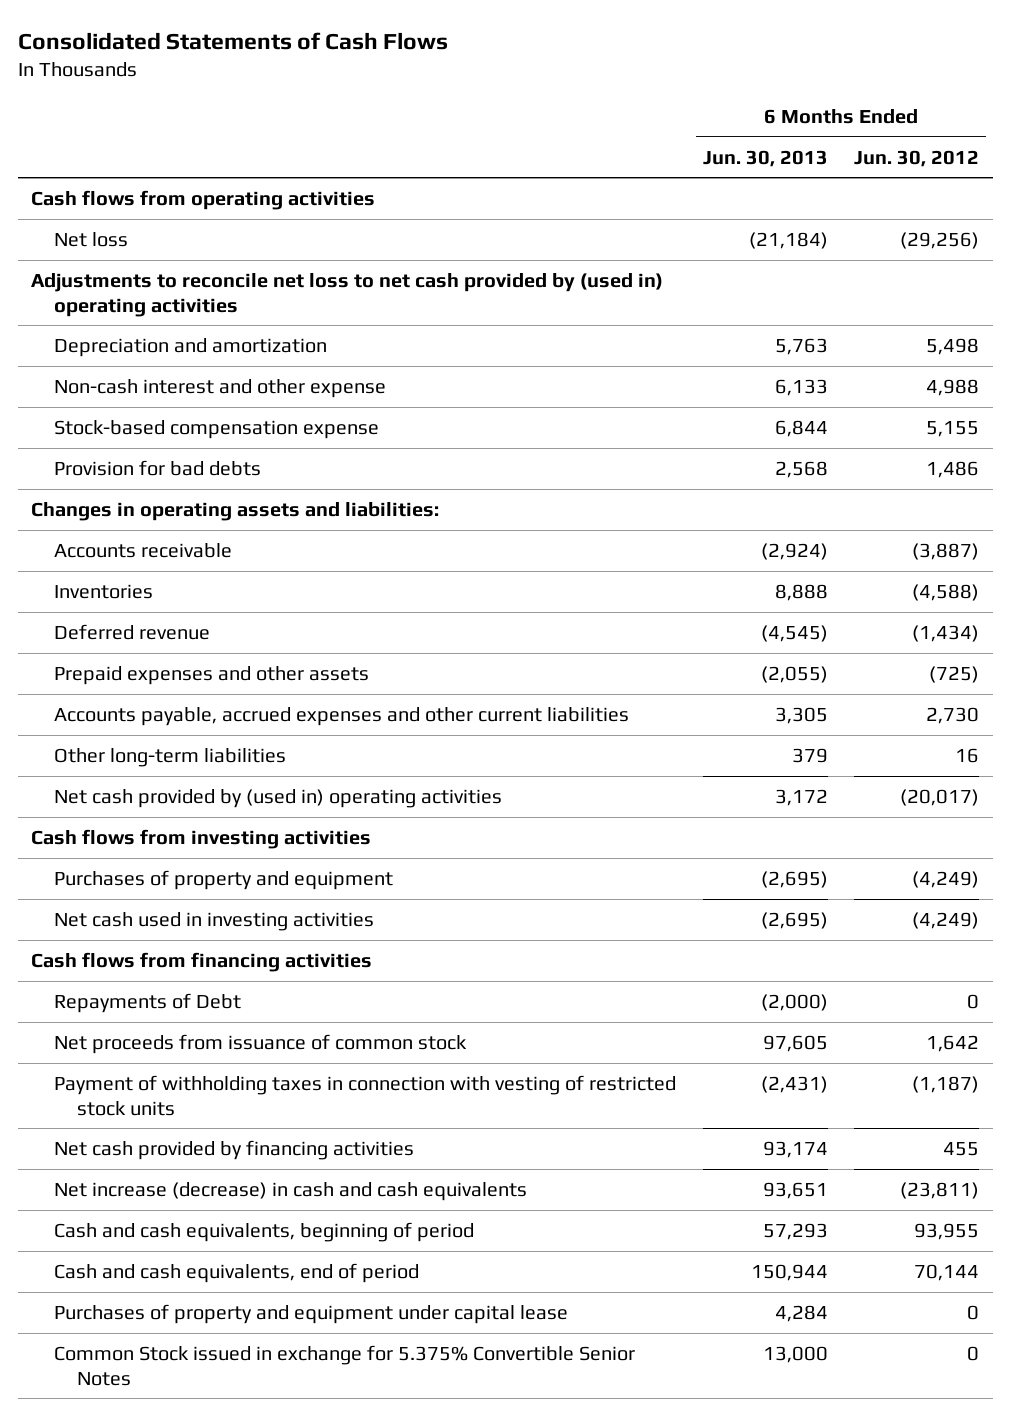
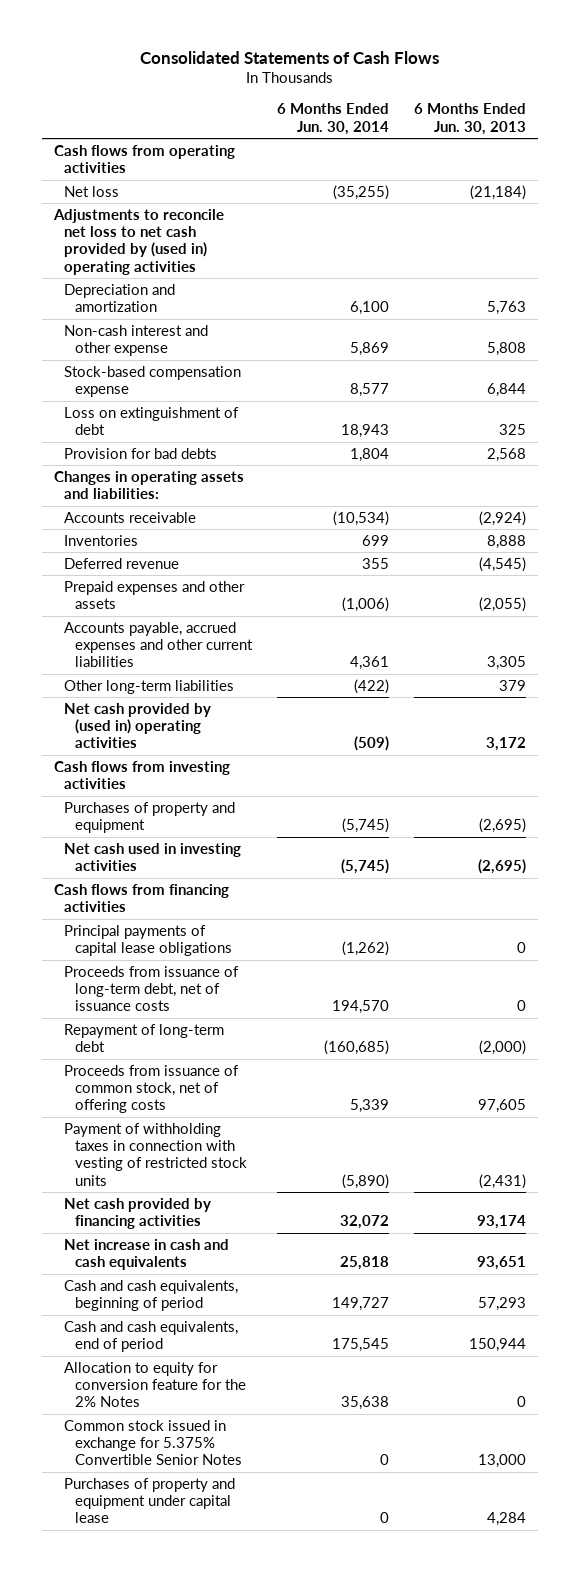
[854,149,980,167] Jun. 30, 2012 -> none
none -> [276,103,389,135] 6 Months Ended Jun. 30, 2014
[774,378,828,396] 6,133 -> [486,342,526,357] 5,808
none -> [64,406,240,436] Loss on extinguishment of debt
none -> [64,924,232,957] Principal payments of capital lease obligations
none -> [64,965,240,1012] Proceeds from issuance of long-term debt, net of issuance costs
[54,992,242,1013] Repayments of Debt -> [64,1023,225,1053] Repayment of long-term debt
[54,1033,468,1054] Net proceeds from issuance of common stock -> [64,1064,240,1114] Proceeds from issuance of common stock, net of offering costs
[54,1181,528,1201] Net increase (decrease) in cash and cash equivalents -> [64,1238,230,1271] Net increase in cash and cash equivalents
none -> [64,1361,246,1408] Allocation to equity for conversion feature for the 2% Notes
none -> [64,1419,242,1466] Common stock issued in exchange for 5.375% Convertible Senior Notes
[54,1344,636,1386] Common Stock issued in exchange for 5.375% Convertible Senior Notes -> none

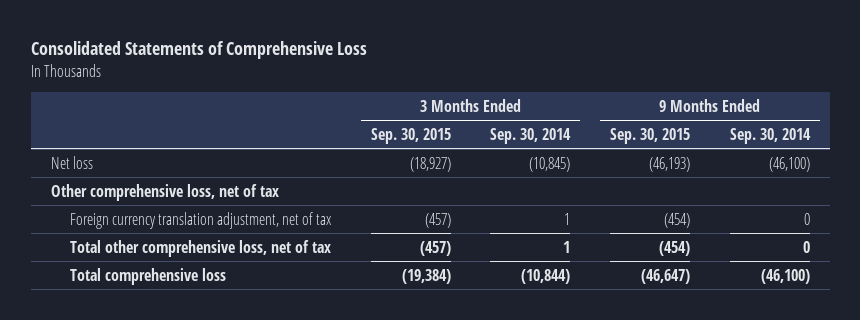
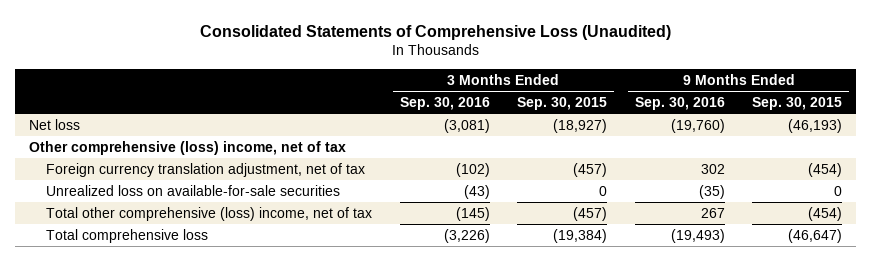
[30,41,367,60] Consolidated Statements of Comprehensive Loss -> [199,24,671,40] Consolidated Statements of Comprehensive Loss (Unaudited)
[490,127,572,144] Sep. 30, 2014 -> none
[729,127,811,144] Sep. 30, 2014 -> none
none -> [399,97,490,111] Sep. 30, 2016
none -> [634,97,725,111] Sep. 30, 2016
[50,183,279,201] Other comprehensive loss, net of tax -> [28,140,346,155] Other comprehensive (loss) income, net of tax
none -> [46,184,341,196] Unrealized loss on available-for-sale securities
[70,239,332,257] Total other comprehensive loss, net of tax -> [46,206,373,221] Total other comprehensive (loss) income, net of tax

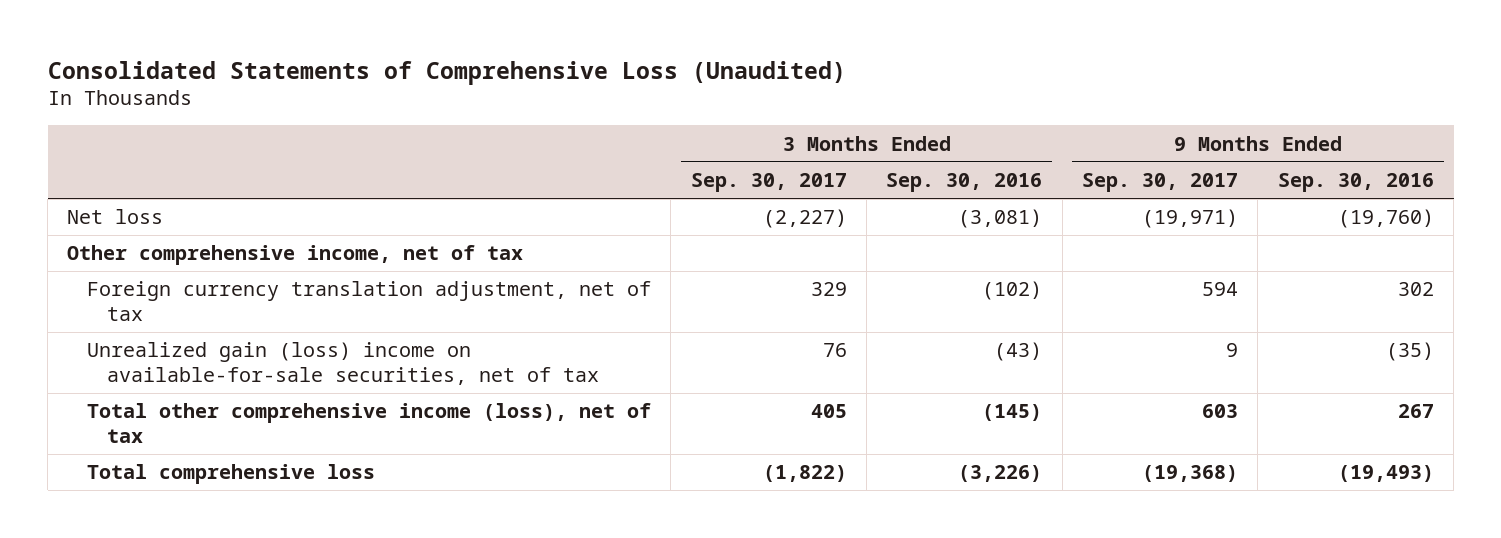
[517,97,608,111] Sep. 30, 2015 -> none
[752,97,843,111] Sep. 30, 2015 -> none
none -> [690,173,847,193] Sep. 30, 2017
none -> [1082,173,1239,193] Sep. 30, 2017
[28,140,346,155] Other comprehensive (loss) income, net of tax -> [67,245,524,266] Other comprehensive income, net of tax
[46,184,341,196] Unrealized loss on available-for-sale securities -> [87,342,599,385] Unrealized gain (loss) income on available-for-sale securities, net of tax
[46,206,373,221] Total other comprehensive (loss) income, net of tax -> [87,403,652,443] Total other comprehensive income (loss), net of tax

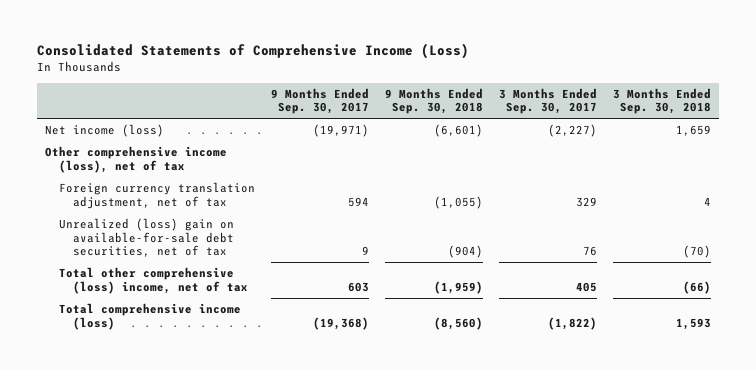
[47,60,846,85] Consolidated Statements of Comprehensive Loss (Unaudited) -> [37,43,470,60] Consolidated Statements of Comprehensive Income (Loss)
[886,173,1043,193] Sep. 30, 2016 -> none
[1277,173,1434,193] Sep. 30, 2016 -> none
none -> [384,87,483,115] 9 Months Ended Sep. 30, 2018
none -> [612,87,711,115] 3 Months Ended Sep. 30, 2018
[67,209,164,225] Net loss -> [45,123,165,137] Net income (loss)
[67,245,524,266] Other comprehensive income, net of tax -> [45,145,228,173] Other comprehensive income (loss), net of tax
[87,342,599,385] Unrealized gain (loss) income on available-for-sale securities, net of tax -> [58,217,234,258] Unrealized (loss) gain on available-for-sale debt securities, net of tax
[87,403,652,443] Total other comprehensive income (loss), net of tax -> [58,266,248,294] Total other comprehensive (loss) income, net of tax
[87,464,376,485] Total comprehensive loss -> [58,302,241,330] Total comprehensive income (loss)

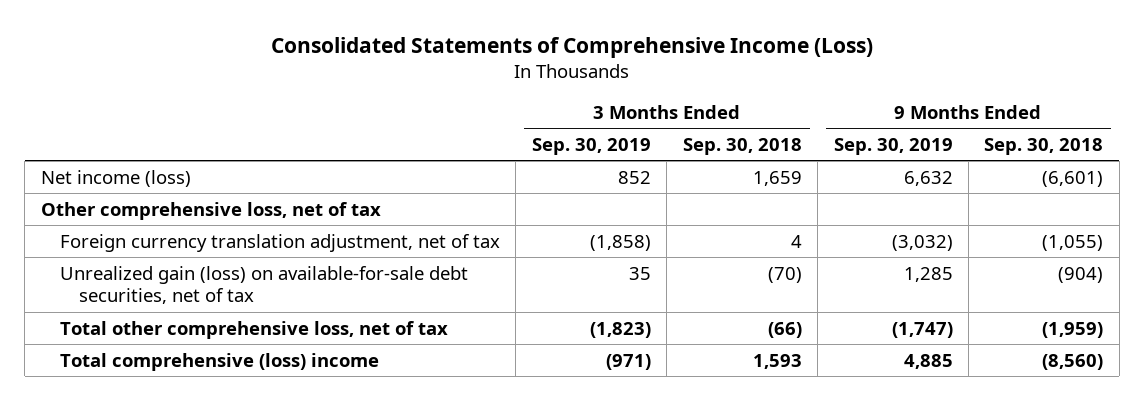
[270,87,369,115] 9 Months Ended Sep. 30, 2017 -> none
[498,87,597,115] 3 Months Ended Sep. 30, 2017 -> none
none -> [531,137,651,155] Sep. 30, 2019
none -> [833,137,953,155] Sep. 30, 2019
[45,145,228,173] Other comprehensive income (loss), net of tax -> [40,201,381,220] Other comprehensive loss, net of tax
[58,217,234,258] Unrealized (loss) gain on available-for-sale debt securities, net of tax -> [59,265,468,305] Unrealized gain (loss) on available-for-sale debt securities, net of tax
[58,266,248,294] Total other comprehensive (loss) income, net of tax -> [59,320,448,339] Total other comprehensive loss, net of tax
[58,302,241,330] Total comprehensive income (loss) -> [59,352,379,371] Total comprehensive (loss) income

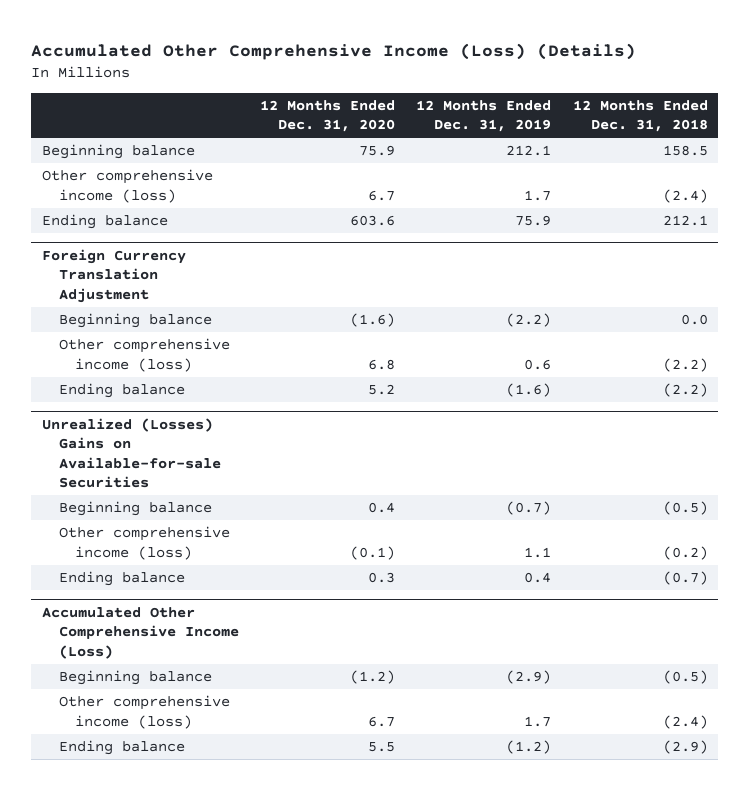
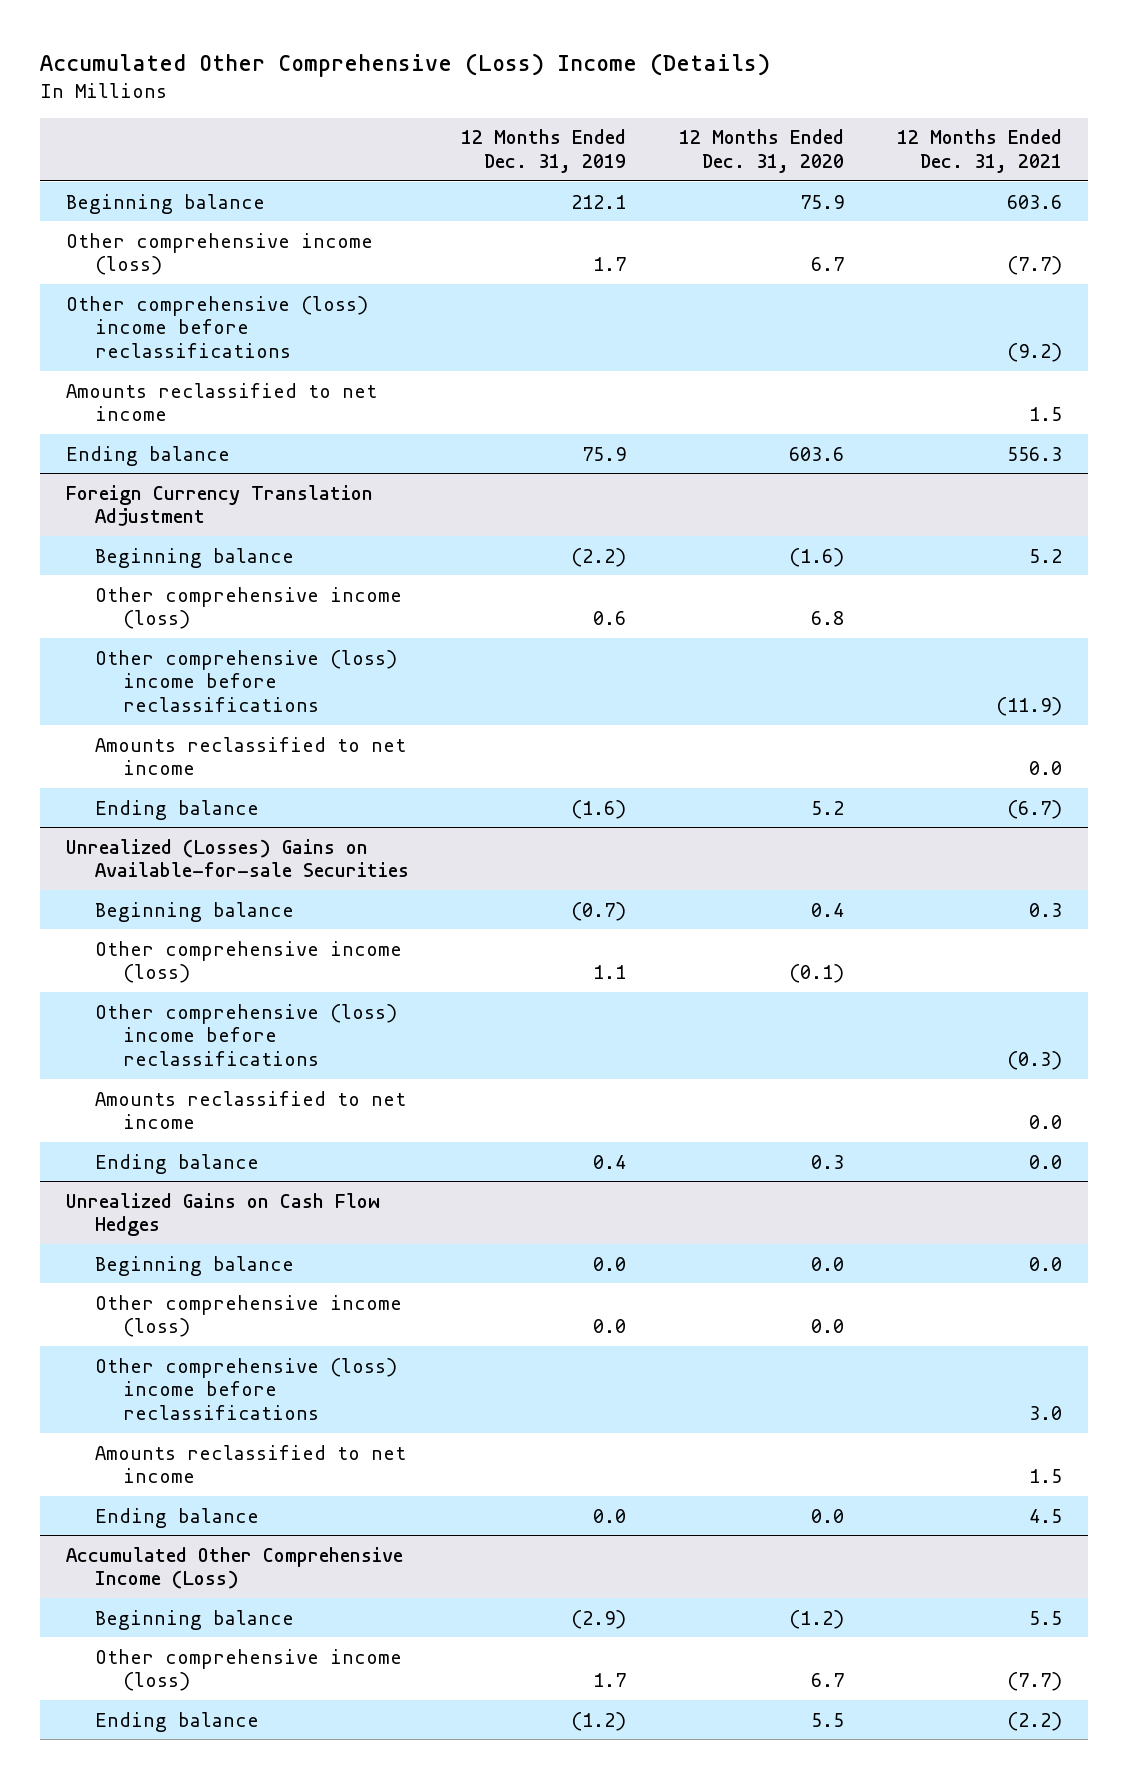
[31,42,637,60] Accumulated Other Comprehensive Income (Loss) (Details) -> [39,52,770,77] Accumulated Other Comprehensive (Loss) Income (Details)
[572,99,708,133] 12 Months Ended Dec. 31, 2018 -> none
none -> [896,129,1062,174] 12 Months Ended Dec. 31, 2021
none -> [65,295,368,359] Other comprehensive (loss) income before reclassifications
none -> [65,382,377,422] Amounts reclassified to net income
none -> [94,649,397,713] Other comprehensive (loss) income before reclassifications
none -> [94,736,406,776] Amounts reclassified to net income
none -> [94,1003,397,1067] Other comprehensive (loss) income before reclassifications
none -> [94,1090,406,1130] Amounts reclassified to net income
none -> [65,1192,380,1237] Unrealized Gains on Cash Flow Hedges
none -> [94,1255,294,1276] Beginning balance
none -> [94,1294,402,1338] Other comprehensive income (loss)
none -> [94,1357,397,1421] Other comprehensive (loss) income before reclassifications
none -> [94,1444,406,1484] Amounts reclassified to net income
none -> [94,1507,259,1528] Ending balance

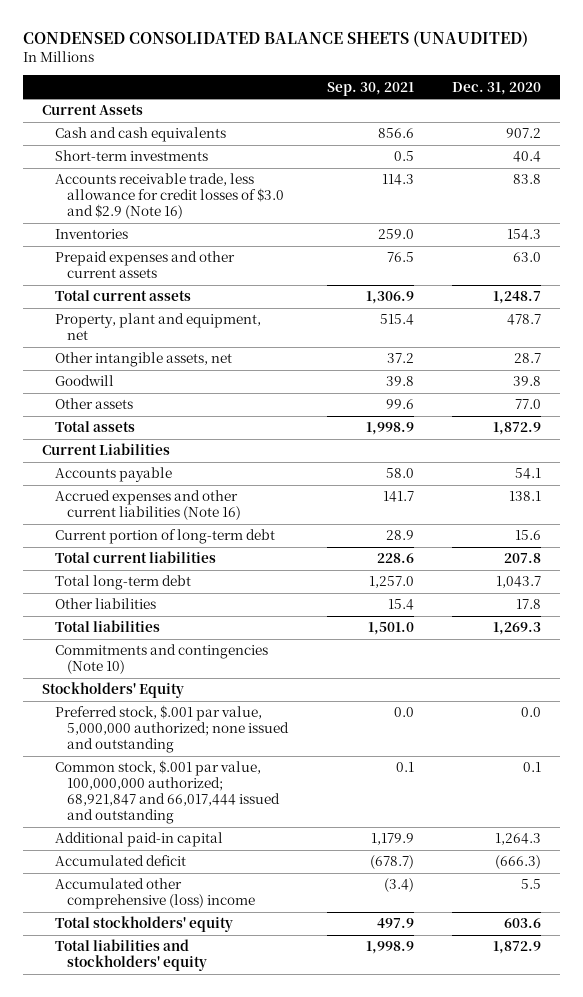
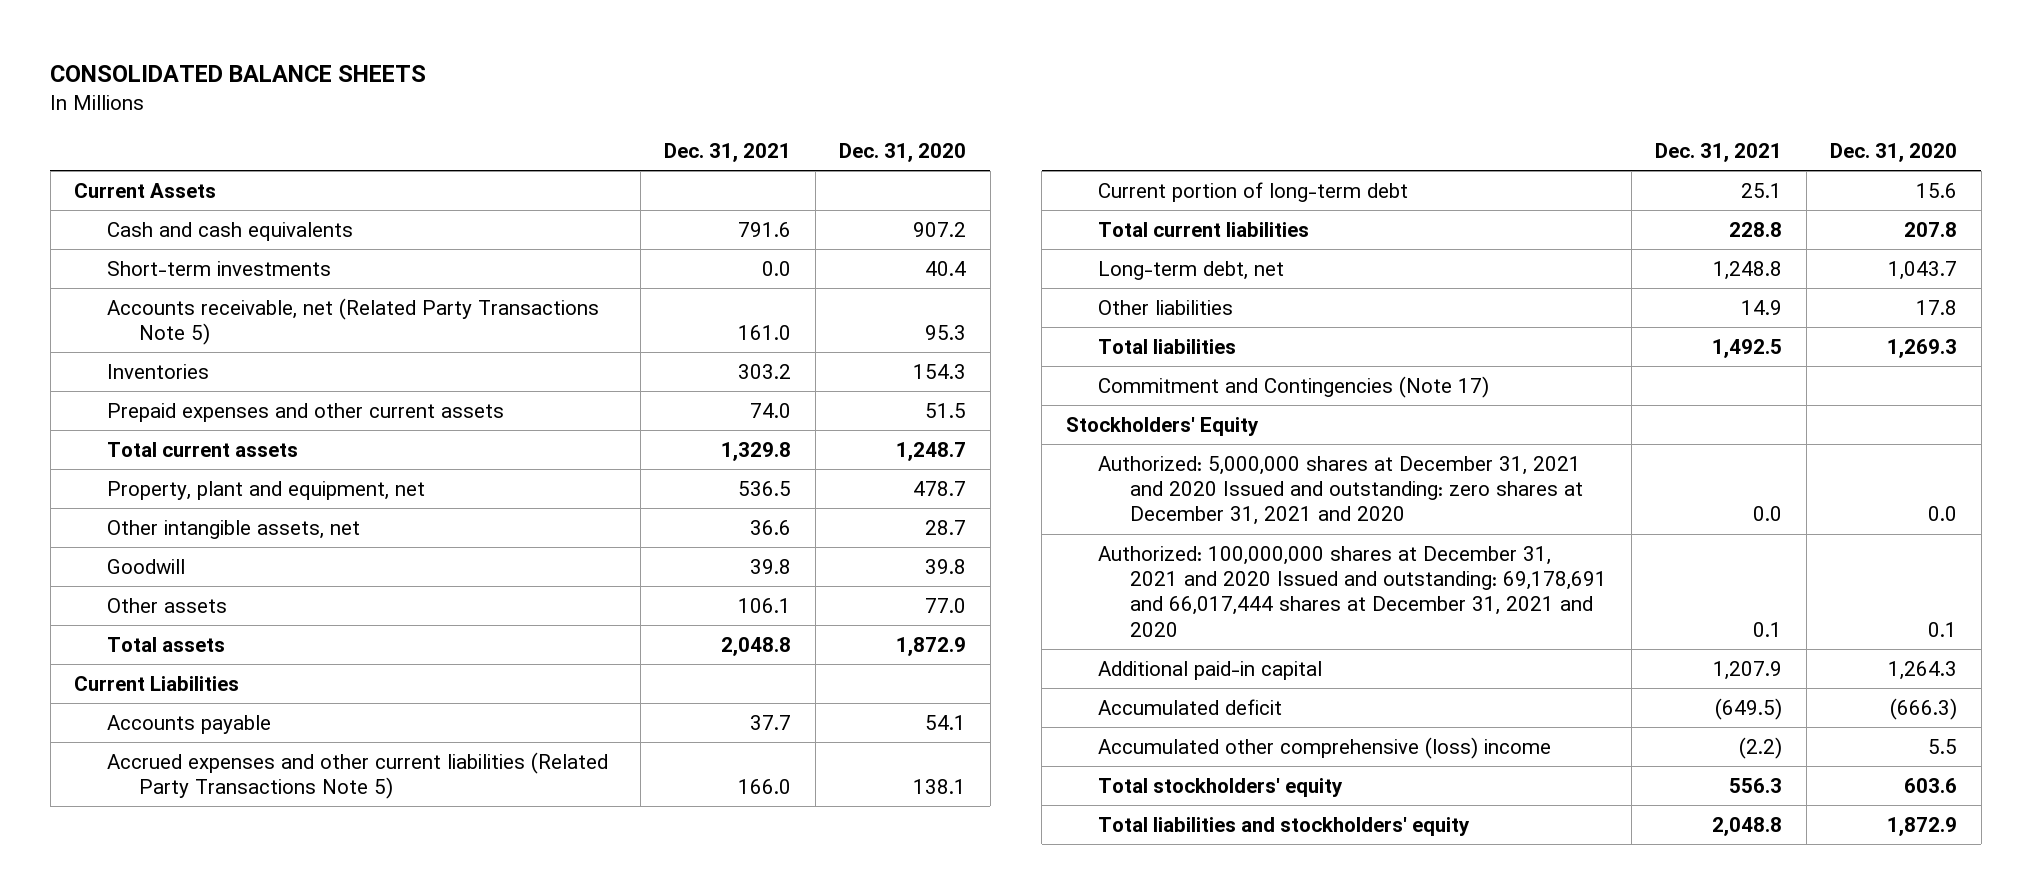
[22,30,528,47] CONDENSED CONSOLIDATED BALANCE SHEETS (UNAUDITED) -> [50,65,427,83] CONSOLIDATED BALANCE SHEETS
[326,81,414,96] Sep. 30, 2021 -> none
none -> [664,142,792,162] Dec. 31, 2021
[54,173,285,220] Accounts receivable trade, less allowance for credit losses of $3.0 and $2.9 (Note 16) -> none
none -> [106,297,599,346] Accounts receivable, net (Related Party Transactions Note 5)
[512,252,541,263] 63.0 -> [925,402,967,418] 51.5
[54,490,242,521] Accrued expenses and other current liabilities (Note 16) -> [106,751,608,800] Accrued expenses and other current liabilities (Related Party Transactions Note 5)
[54,575,191,591] Total long-term debt -> [1097,260,1284,280] Long-term debt, net
[54,644,268,675] Commitments and contingencies (Note 10) -> [1097,375,1489,398] Commitment and Contingencies (Note 17)
[54,705,290,754] Preferred stock, $.001 par value, 5,000,000 authorized; none issued and outstanding -> [1097,455,1584,526] Authorized: 5,000,000 shares at December 31, 2021 and 2020 Issued and outstanding: zero shares at December 31, 2021 and 2020
[54,760,281,824] Common stock, $.001 par value, 100,000,000 authorized; 68,921,847 and 66,017,444 issued and outstanding -> [1097,545,1608,637] Authorized: 100,000,000 shares at December 31, 2021 and 2020 Issued and outstanding: 69,178,691 and 66,017,444 shares at December 31, 2021 and 2020

